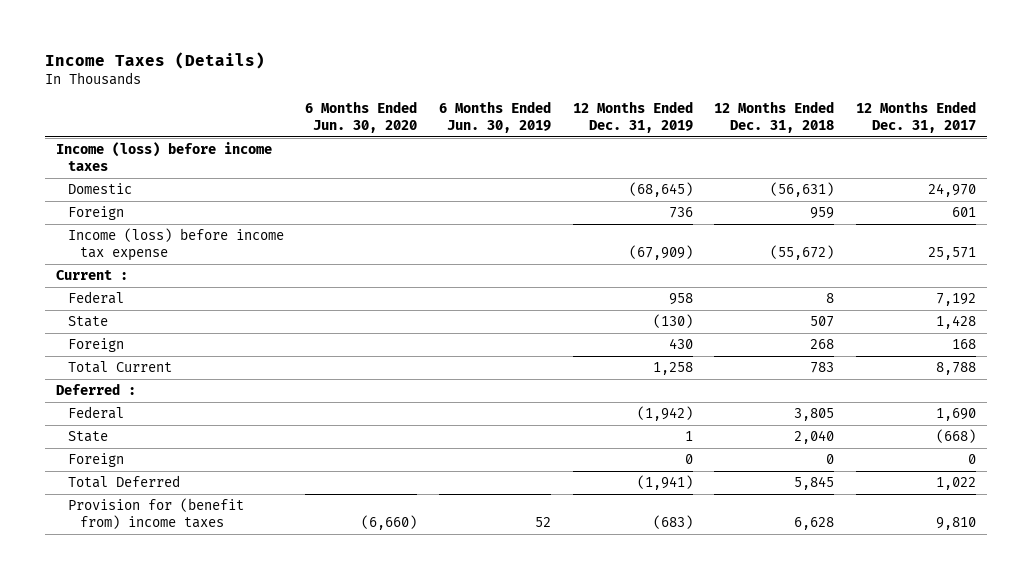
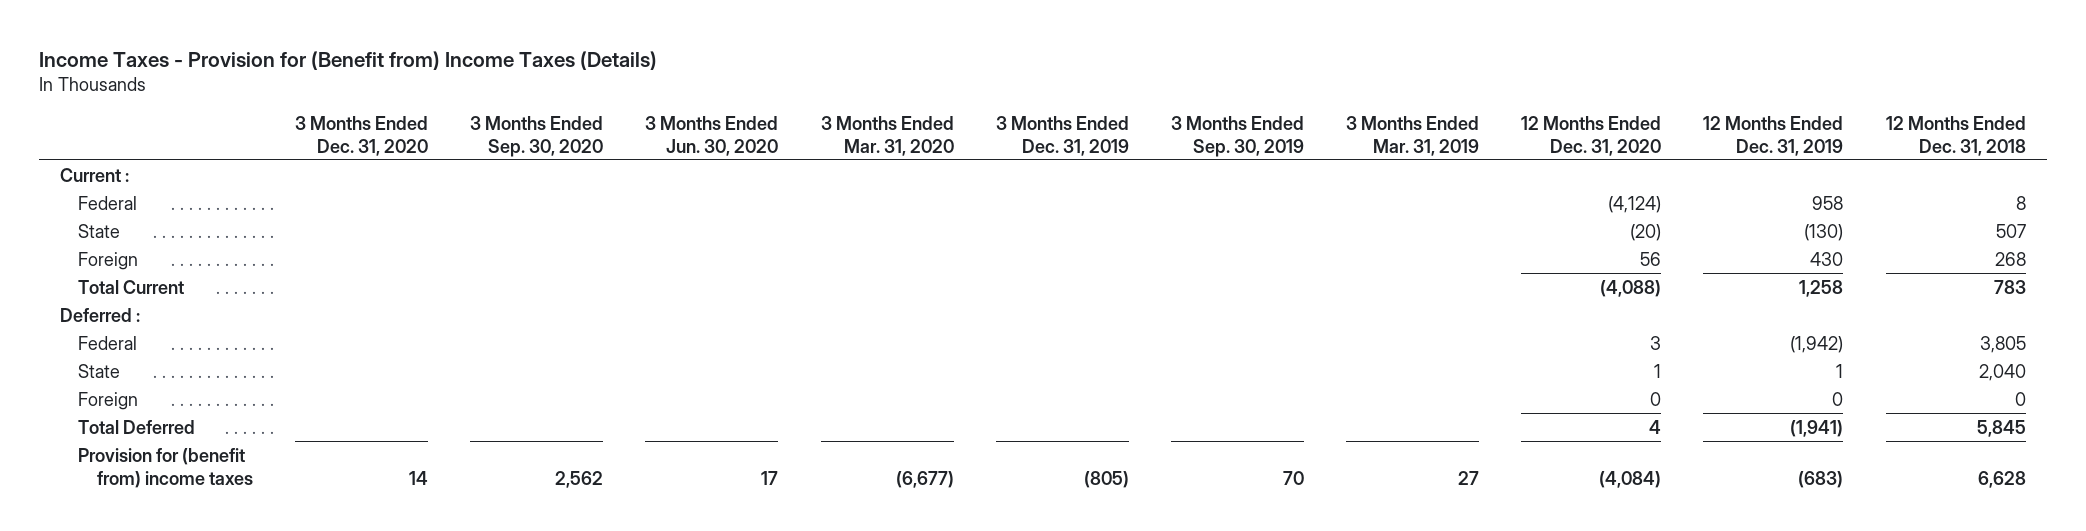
[44,51,265,69] Income Taxes (Details) -> [38,50,657,70] Income Taxes - Provision for (Benefit from) Income Taxes (Details)
[305,101,418,133] 6 Months Ended Jun. 30, 2020 -> none
[439,101,552,133] 6 Months Ended Jun. 30, 2019 -> none
[855,101,976,133] 12 Months Ended Dec. 31, 2017 -> none
none -> [295,115,429,156] 3 Months Ended Dec. 31, 2020
none -> [470,115,604,157] 3 Months Ended Sep. 30, 2020
none -> [645,115,779,156] 3 Months Ended Jun. 30, 2020
none -> [820,115,954,156] 3 Months Ended Mar. 31, 2020
none -> [995,115,1129,156] 3 Months Ended Dec. 31, 2019
none -> [1170,115,1304,157] 3 Months Ended Sep. 30, 2019
none -> [1346,115,1480,156] 3 Months Ended Mar. 31, 2019
none -> [1521,115,1662,156] 12 Months Ended Dec. 31, 2020
[55,142,272,171] Income (loss) before income taxes -> none
[67,183,132,195] Domestic -> none
[67,206,124,221] Foreign -> none
[67,228,284,261] Income (loss) before income tax expense -> none

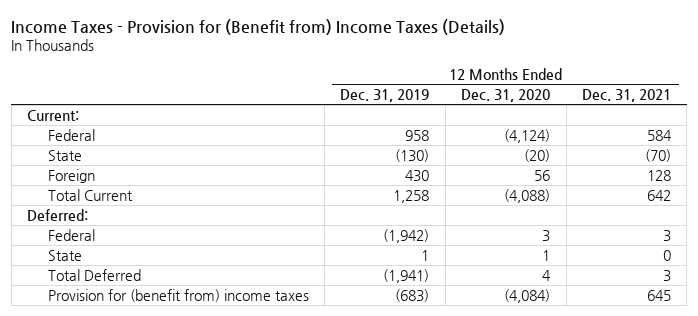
[295,115,429,156] 3 Months Ended Dec. 31, 2020 -> none
[470,115,604,157] 3 Months Ended Sep. 30, 2020 -> none
[645,115,779,156] 3 Months Ended Jun. 30, 2020 -> none
[820,115,954,156] 3 Months Ended Mar. 31, 2020 -> none
[995,115,1129,156] 3 Months Ended Dec. 31, 2019 -> none
[1170,115,1304,157] 3 Months Ended Sep. 30, 2019 -> none
[1346,115,1480,156] 3 Months Ended Mar. 31, 2019 -> none
[1885,115,2026,156] 12 Months Ended Dec. 31, 2018 -> none
none -> [581,89,671,103] Dec. 31, 2021
[59,167,129,182] Current : -> [26,109,79,121] Current:
[59,307,140,322] Deferred : -> [26,208,88,221] Deferred:
[78,391,139,410] Foreign -> none

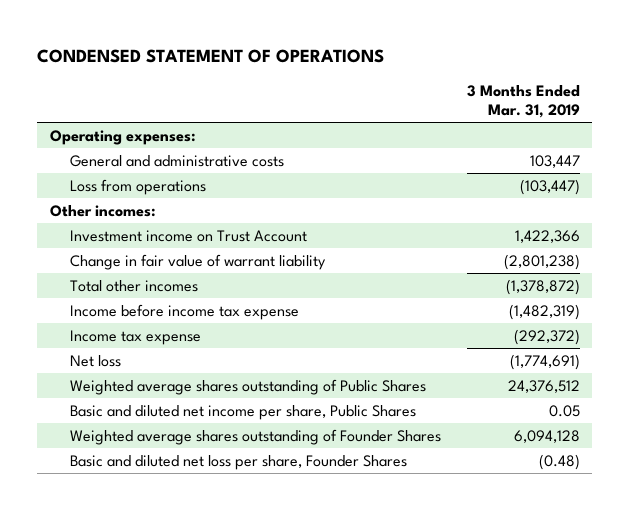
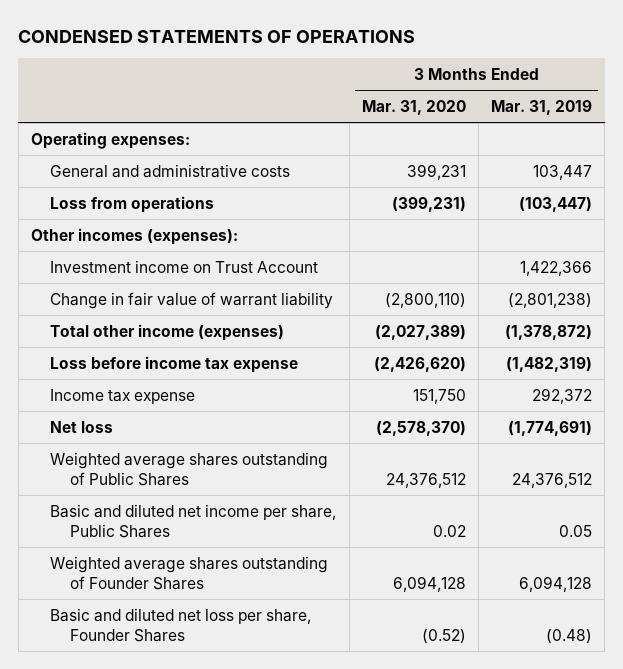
[37,49,385,64] CONDENSED STATEMENT OF OPERATIONS -> [18,29,416,43] CONDENSED STATEMENTS OF OPERATIONS
none -> [361,99,466,115] Mar. 31, 2020
[50,204,157,217] Other incomes: -> [31,227,239,245] Other incomes (expenses):
[69,279,198,292] Total other incomes -> [50,323,285,341] Total other income (expenses)
[69,303,299,320] Income before income tax expense -> [50,355,299,373] Loss before income tax expense
[513,328,580,345] (292,372) -> [532,387,593,404] 292,372

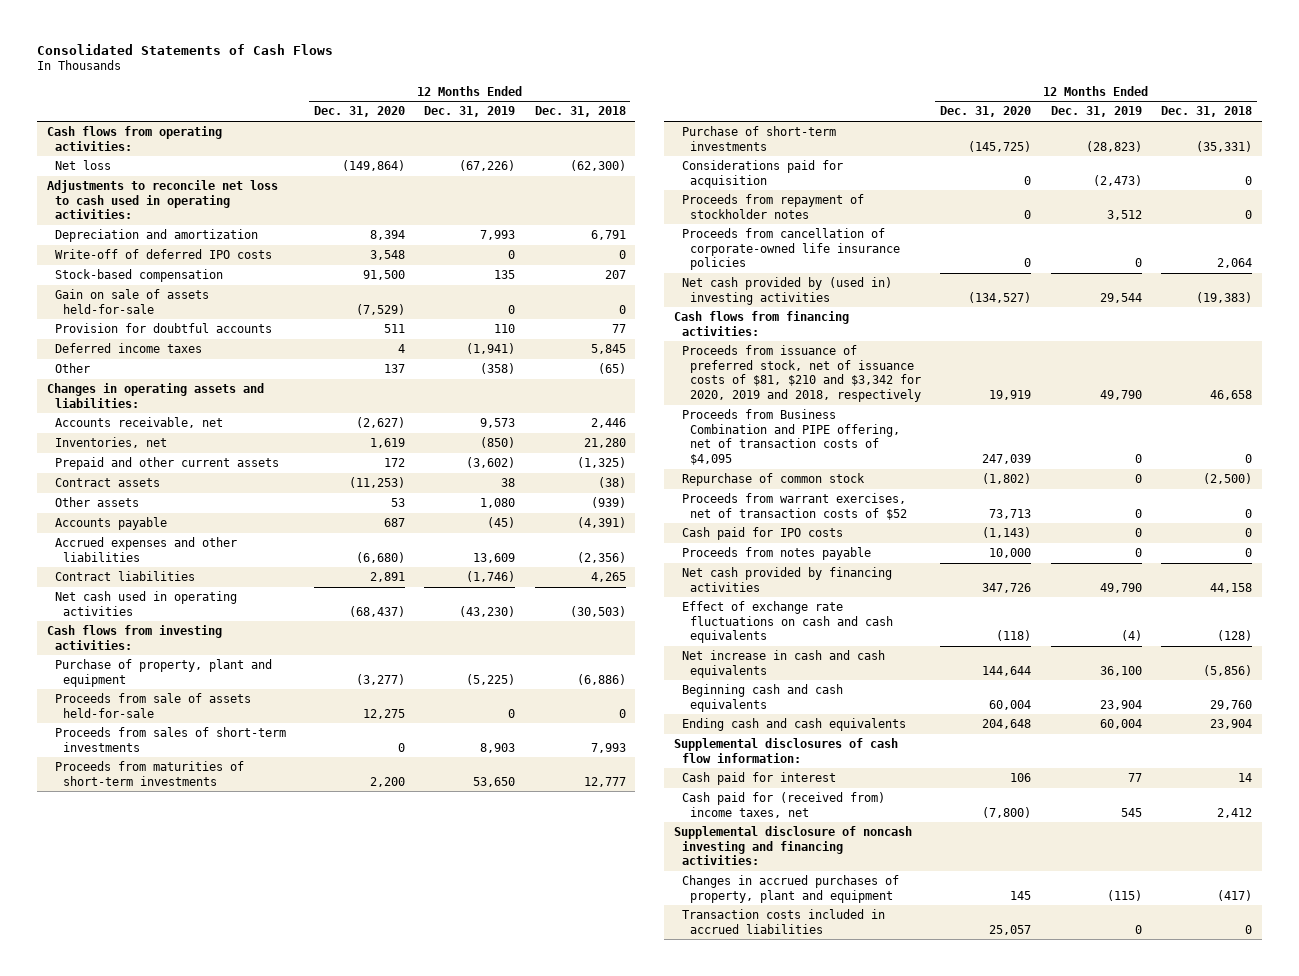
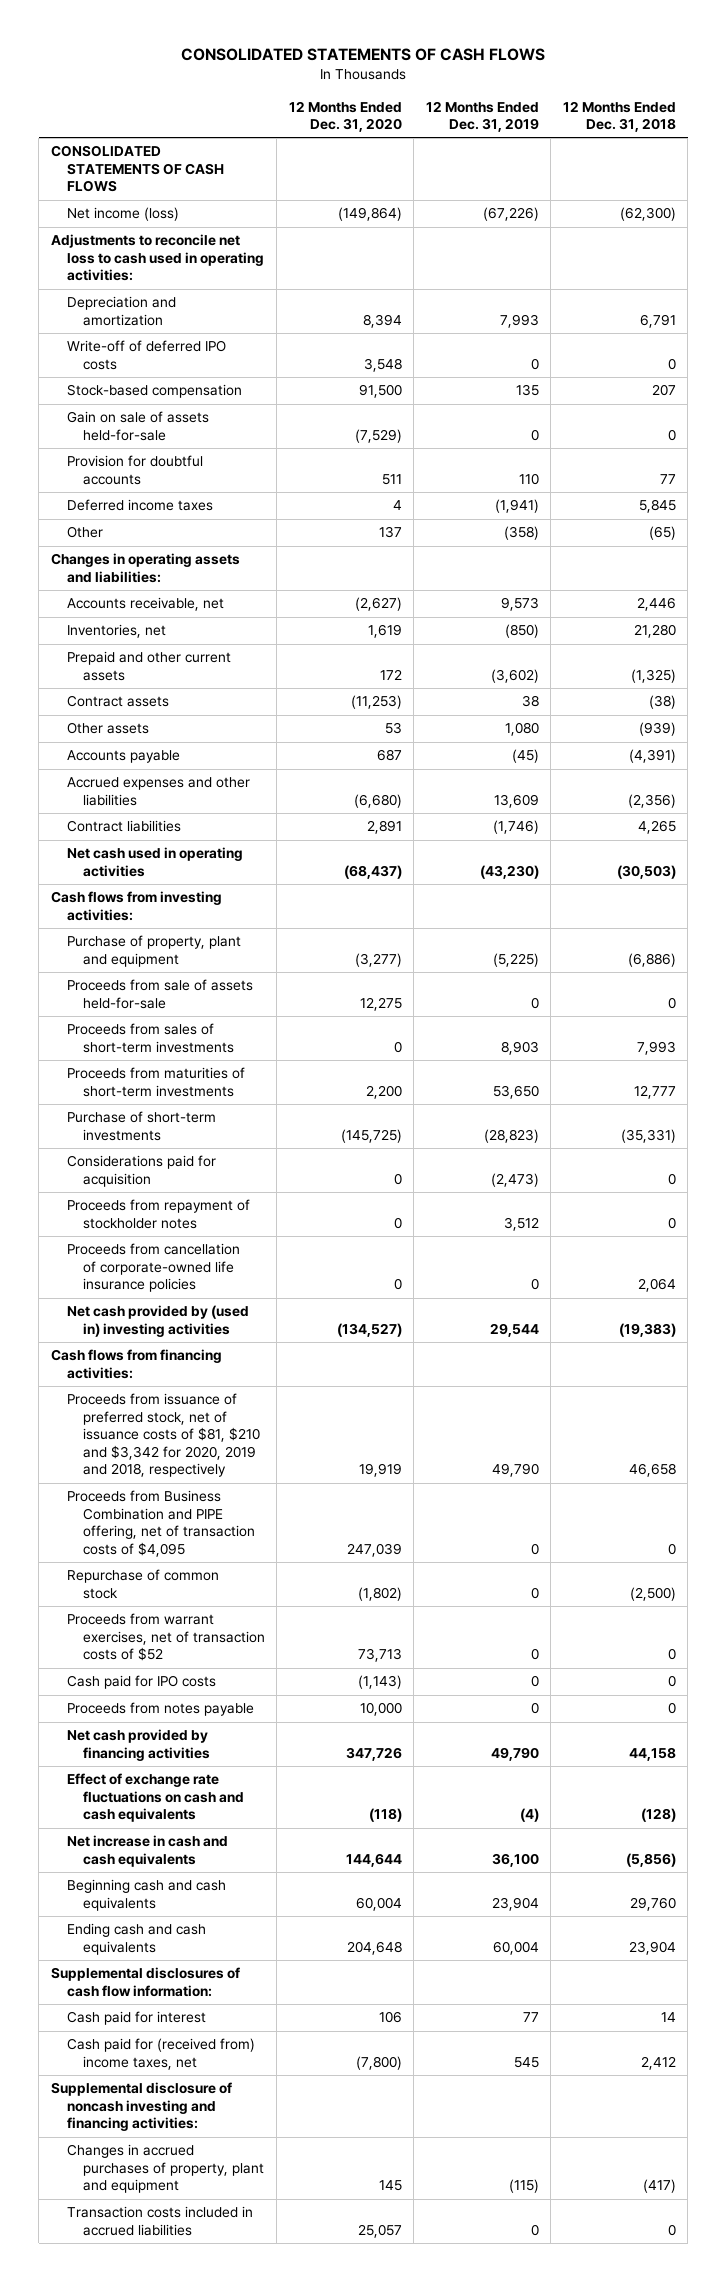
[37,43,334,55] Consolidated Statements of Cash Flows -> [181,48,546,62] CONSOLIDATED STATEMENTS OF CASH FLOWS
[47,125,223,151] Cash flows from operating activities: -> none
none -> [50,145,224,193] CONSOLIDATED STATEMENTS OF CASH FLOWS
[55,159,112,170] Net loss -> [66,207,179,222] Net income (loss)

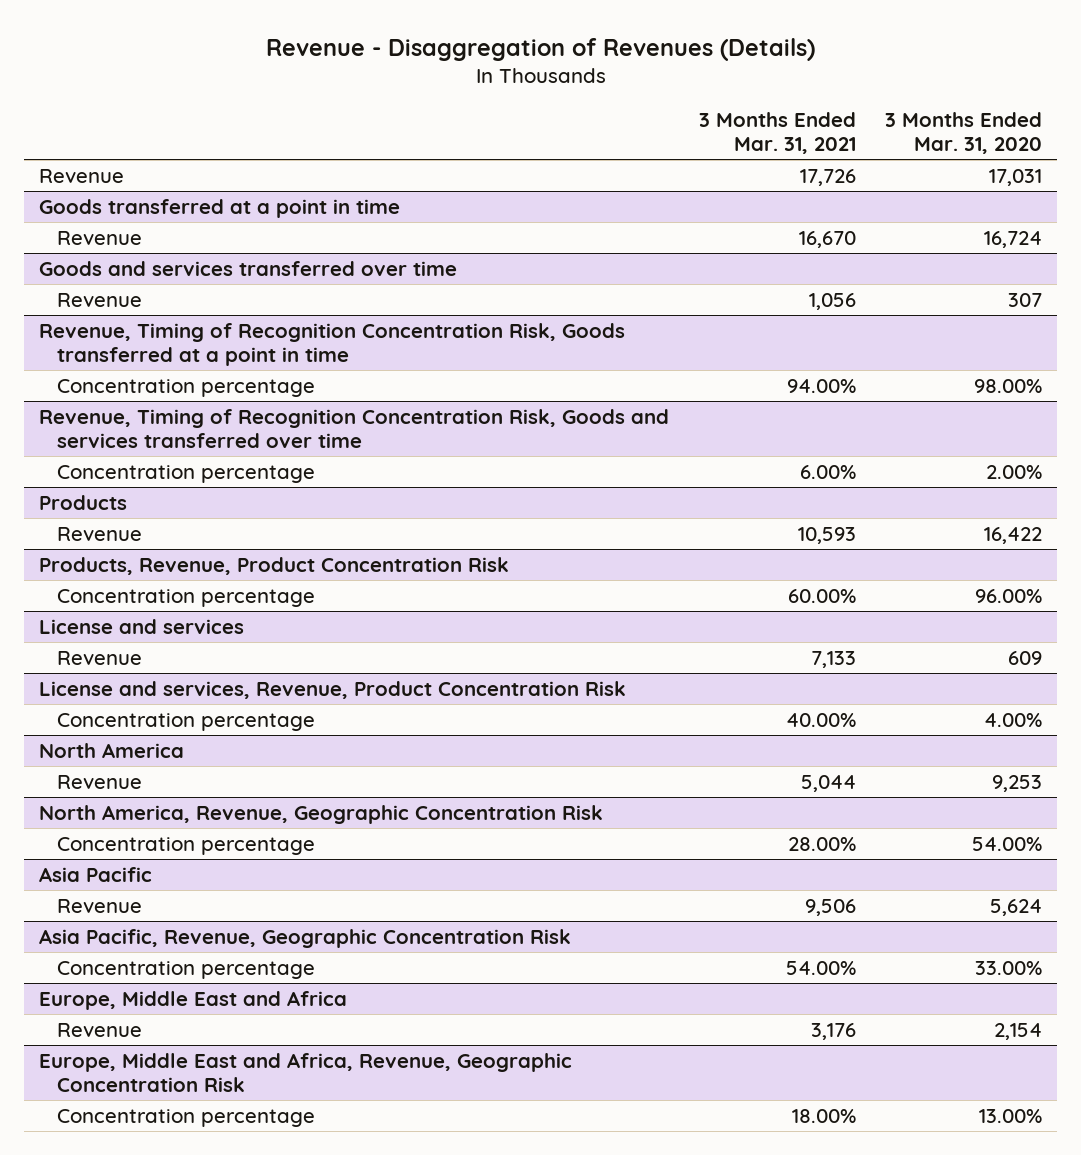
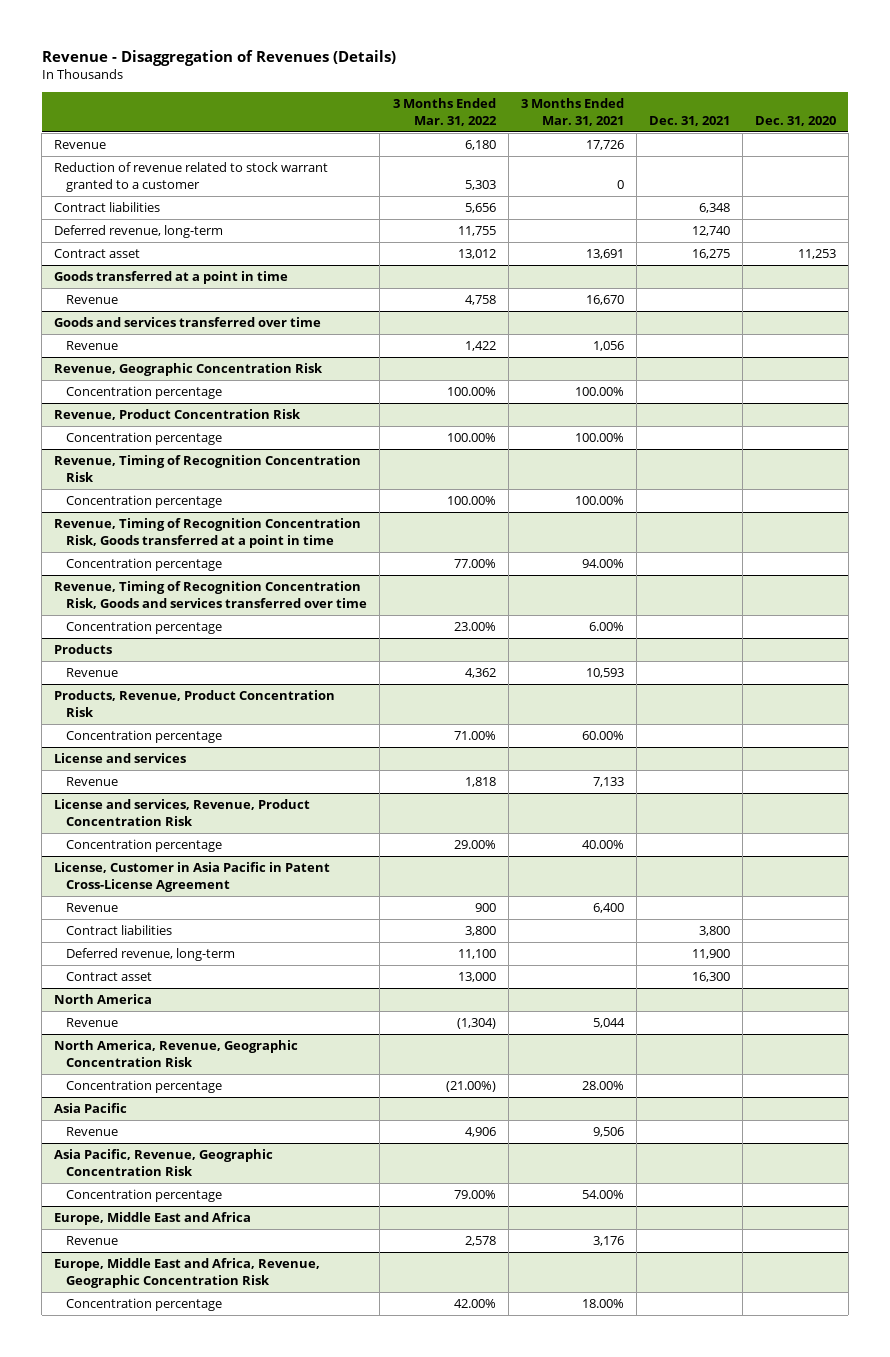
[885,111,1043,154] 3 Months Ended Mar. 31, 2020 -> none
none -> [392,98,497,127] 3 Months Ended Mar. 31, 2022
none -> [648,116,730,127] Dec. 31, 2021
none -> [754,116,836,127] Dec. 31, 2020
none -> [54,162,329,192] Reduction of revenue related to stock warrant granted to a customer
none -> [54,202,161,213] Contract liabilities
none -> [54,225,224,239] Deferred revenue, long-term
none -> [54,249,141,259] Contract asset
none -> [54,363,324,377] Revenue, Geographic Concentration Risk
none -> [66,386,223,400] Concentration percentage
none -> [54,409,302,421] Revenue, Product Concentration Risk
none -> [66,432,223,446] Concentration percentage
none -> [54,455,362,482] Revenue, Timing of Recognition Concentration Risk
none -> [66,495,223,509] Concentration percentage
none -> [54,862,331,892] License, Customer in Asia Pacific in Patent Cross-License Agreement
none -> [66,903,119,913] Revenue
none -> [66,925,173,936] Contract liabilities
none -> [66,948,236,962] Deferred revenue, long-term
none -> [66,972,153,982] Contract asset

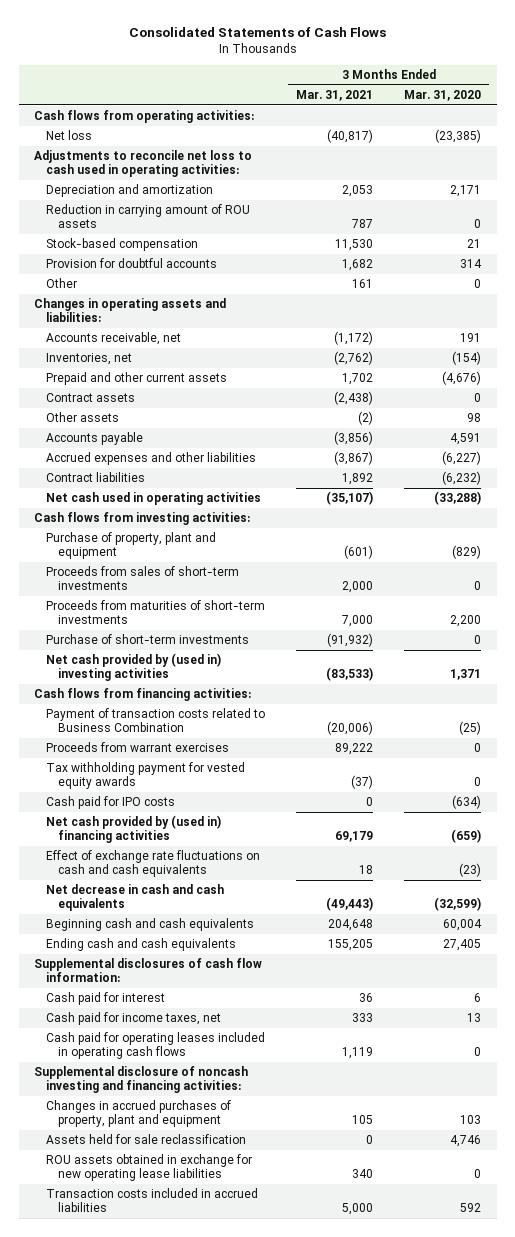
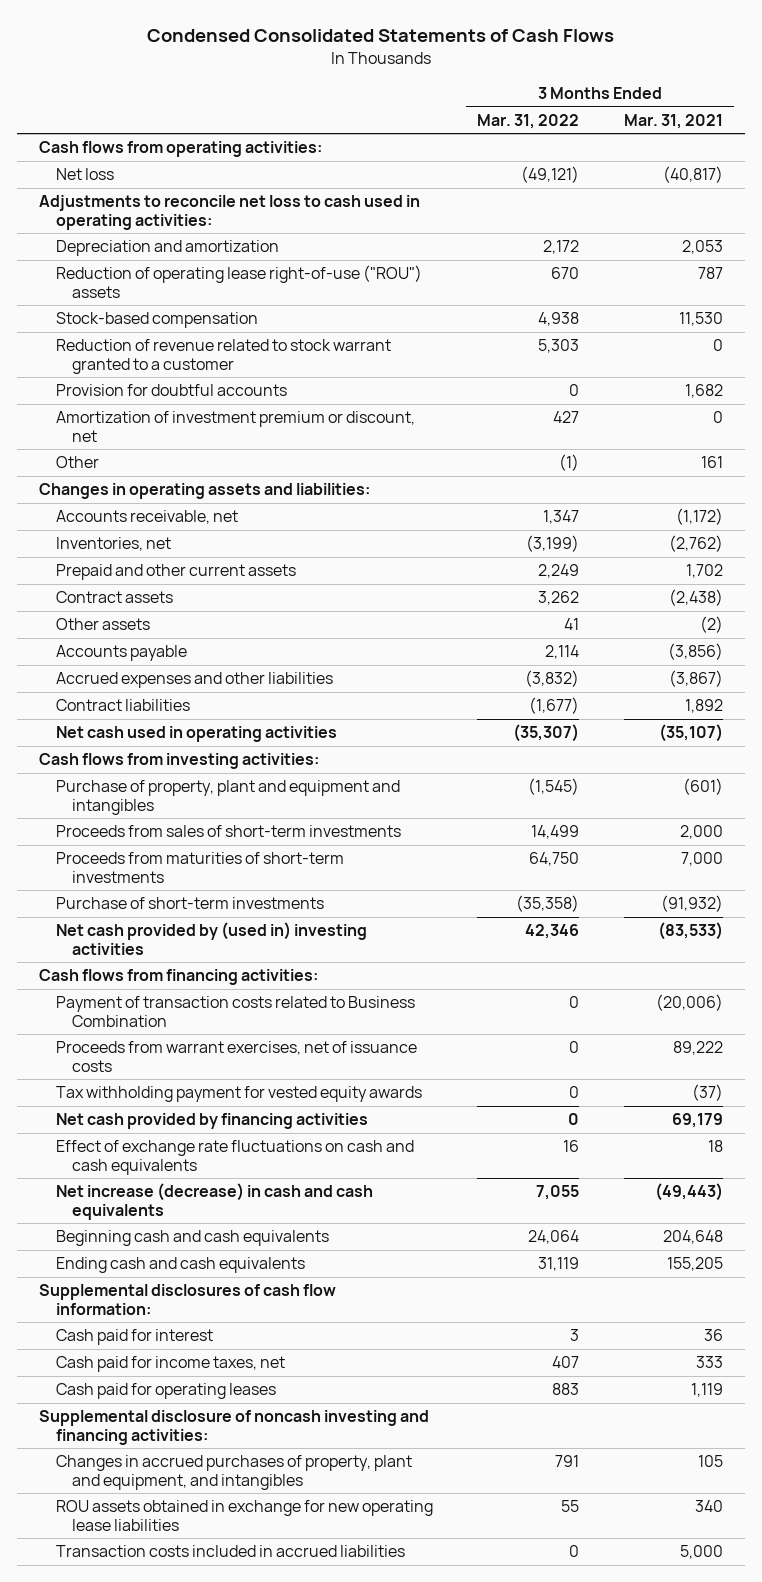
[128,27,386,38] Consolidated Statements of Cash Flows -> [147,29,615,43] Condensed Consolidated Statements of Cash Flows
[404,89,482,101] Mar. 31, 2020 -> none
none -> [477,113,580,129] Mar. 31, 2022
[46,204,251,229] Reduction in carrying amount of ROU assets -> [55,265,422,298] Reduction of operating lease right-of-use ("ROU") assets
none -> [55,339,391,374] Reduction of revenue related to stock warrant granted to a customer
none -> [55,411,415,442] Amortization of investment premium or discount, net
[46,532,217,560] Purchase of property, plant and equipment -> [55,780,400,815] Purchase of property, plant and equipment and intangibles
[46,742,230,753] Proceeds from warrant exercises -> [55,1041,417,1072] Proceeds from warrant exercises, net of issuance costs
[46,796,176,810] Cash paid for IPO costs -> none
[46,815,222,844] Net cash provided by (used in) financing activities -> [55,1113,368,1130] Net cash provided by financing activities
[46,884,225,912] Net decrease in cash and cash equivalents -> [55,1183,373,1220] Net increase (decrease) in cash and cash equivalents
[46,1032,266,1060] Cash paid for operating leases included in operating cash flows -> [55,1383,276,1400] Cash paid for operating leases
[46,1134,247,1145] Assets held for sale reclassification -> none
[46,1100,232,1128] Changes in accrued purchases of property, plant and equipment -> [55,1455,412,1490] Changes in accrued purchases of property, plant and equipment, and intangibles

